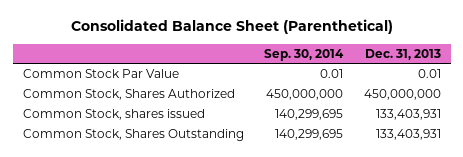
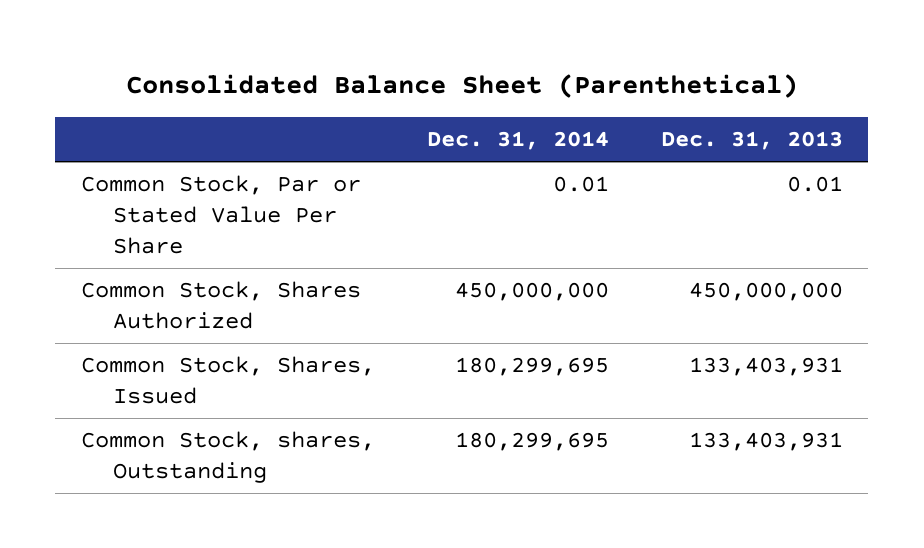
[264,48,345,61] Sep. 30, 2014 -> none
none -> [426,131,609,151] Dec. 31, 2014
[22,69,179,79] Common Stock Par Value -> [81,175,362,255] Common Stock, Par or Stated Value Per Share
[22,109,205,121] Common Stock, shares issued -> [81,356,376,405] Common Stock, Shares, Issued
[22,129,244,142] Common Stock, Shares Outstanding -> [81,431,376,484] Common Stock, shares, Outstanding

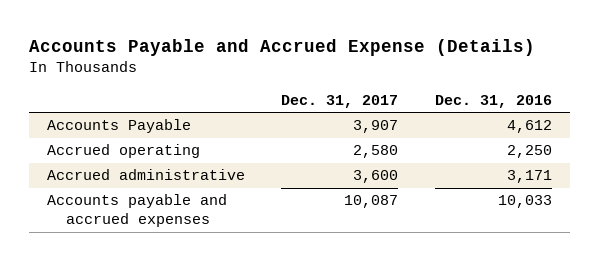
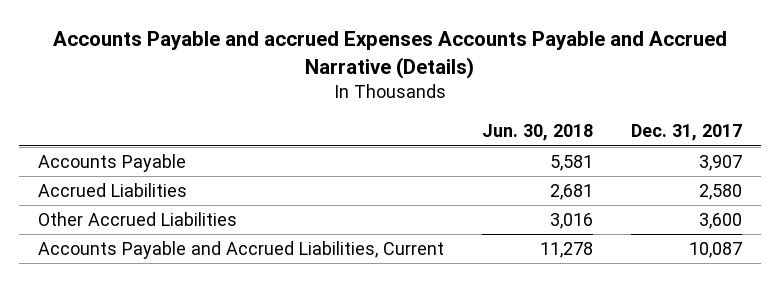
[28,39,535,57] Accounts Payable and Accrued Expense (Details) -> [52,31,727,80] Accounts Payable and accrued Expenses Accounts Payable and Accrued Narrative (Details)
[434,94,552,108] Dec. 31, 2016 -> none
none -> [481,124,593,142] Jun. 30, 2018
[47,144,201,159] Accrued operating -> [37,183,187,198] Accrued Liabilities
[47,169,246,181] Accrued administrative -> [37,212,237,227] Other Accrued Liabilities
[47,194,228,227] Accounts payable and accrued expenses -> [37,241,444,260] Accounts Payable and Accrued Liabilities, Current

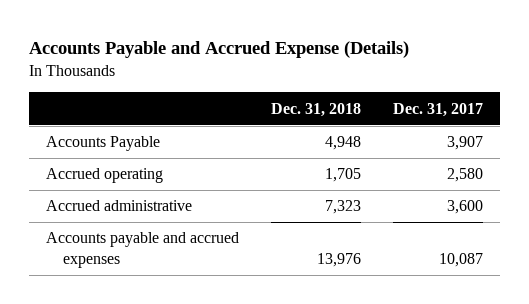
[52,31,727,80] Accounts Payable and accrued Expenses Accounts Payable and Accrued Narrative (Details) -> [29,41,410,59] Accounts Payable and Accrued Expense (Details)
[481,124,593,142] Jun. 30, 2018 -> none
none -> [270,102,361,117] Dec. 31, 2018
[37,183,187,198] Accrued Liabilities -> [45,168,163,184] Accrued operating
[37,212,237,227] Other Accrued Liabilities -> [45,200,192,212] Accrued administrative
[37,241,444,260] Accounts Payable and Accrued Liabilities, Current -> [45,232,239,269] Accounts payable and accrued expenses

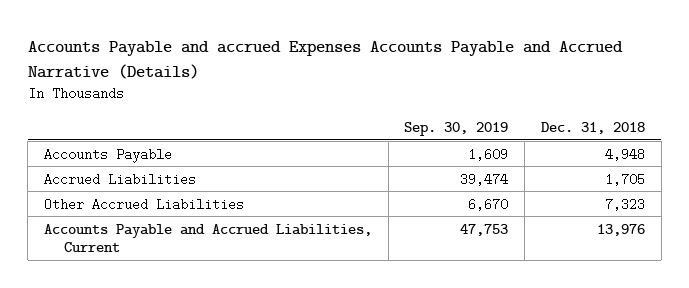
[29,41,410,59] Accounts Payable and Accrued Expense (Details) -> [27,41,623,80] Accounts Payable and accrued Expenses Accounts Payable and Accrued Narrative (Details)
[393,102,484,117] Dec. 31, 2017 -> none
none -> [404,121,509,136] Sep. 30, 2019
[45,168,163,184] Accrued operating -> [43,172,196,186] Accrued Liabilities
[45,200,192,212] Accrued administrative -> [43,197,244,211] Other Accrued Liabilities
[45,232,239,269] Accounts payable and accrued expenses -> [43,223,372,253] Accounts Payable and Accrued Liabilities, Current

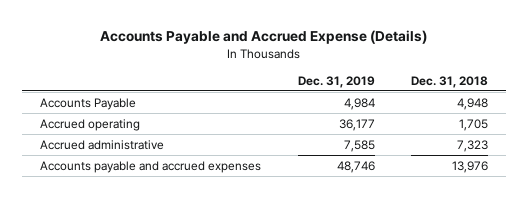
[27,41,623,80] Accounts Payable and accrued Expenses Accounts Payable and Accrued Narrative (Details) -> [100,30,428,45] Accounts Payable and Accrued Expense (Details)
[404,121,509,136] Sep. 30, 2019 -> none
none -> [297,75,375,88] Dec. 31, 2019
[43,172,196,186] Accrued Liabilities -> [40,118,141,131] Accrued operating
[43,197,244,211] Other Accrued Liabilities -> [40,139,165,150] Accrued administrative
[43,223,372,253] Accounts Payable and Accrued Liabilities, Current -> [40,160,262,173] Accounts payable and accrued expenses

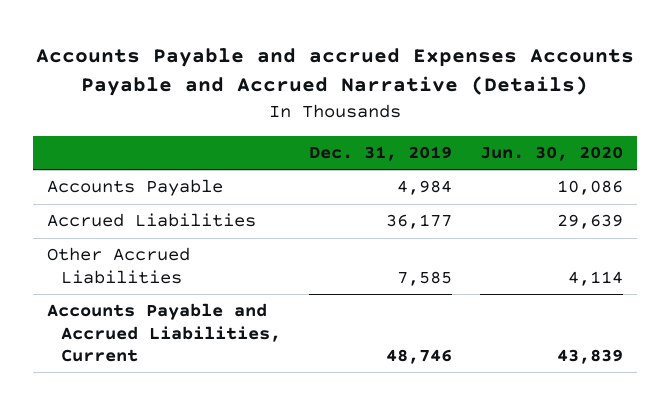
[100,30,428,45] Accounts Payable and Accrued Expense (Details) -> [36,48,635,97] Accounts Payable and accrued Expenses Accounts Payable and Accrued Narrative (Details)
[410,75,488,88] Dec. 31, 2018 -> none
none -> [479,145,623,161] Jun. 30, 2020
[40,118,141,131] Accrued operating -> [47,213,257,228] Accrued Liabilities
[40,139,165,150] Accrued administrative -> [47,247,191,284] Other Accrued Liabilities
[40,160,262,173] Accounts payable and accrued expenses -> [47,303,281,362] Accounts Payable and Accrued Liabilities, Current

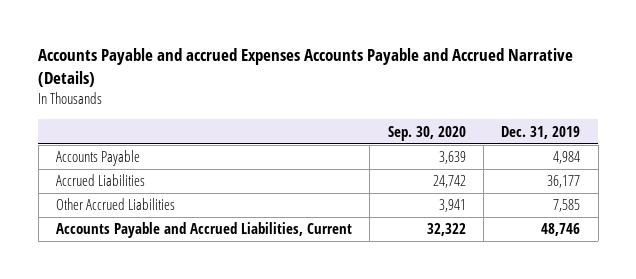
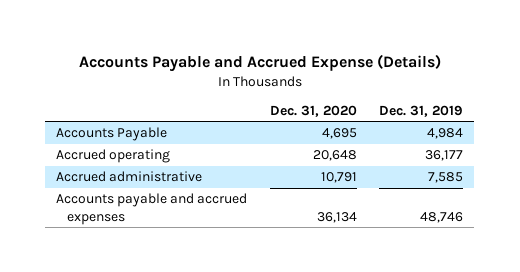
[38,48,574,88] Accounts Payable and accrued Expenses Accounts Payable and Accrued Narrative (Details) -> [78,53,441,72] Accounts Payable and Accrued Expense (Details)
[387,125,466,141] Sep. 30, 2020 -> none
none -> [269,104,357,117] Dec. 31, 2020
[56,174,146,187] Accrued Liabilities -> [56,149,171,164] Accrued operating
[56,198,176,211] Other Accrued Liabilities -> [56,171,203,183] Accrued administrative
[56,222,353,239] Accounts Payable and Accrued Liabilities, Current -> [56,193,248,225] Accounts payable and accrued expenses

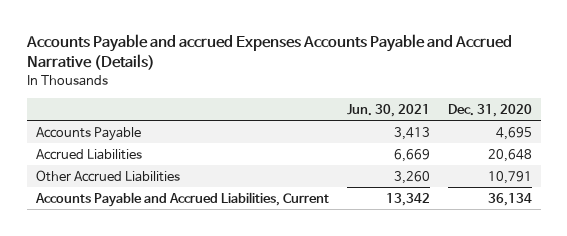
[78,53,441,72] Accounts Payable and Accrued Expense (Details) -> [25,34,512,71] Accounts Payable and accrued Expenses Accounts Payable and Accrued Narrative (Details)
[379,104,464,117] Dec. 31, 2019 -> none
none -> [346,103,430,117] Jun. 30, 2021
[56,149,171,164] Accrued operating -> [35,148,142,160] Accrued Liabilities
[56,171,203,183] Accrued administrative -> [35,169,180,182] Other Accrued Liabilities
[56,193,248,225] Accounts payable and accrued expenses -> [34,191,329,207] Accounts Payable and Accrued Liabilities, Current

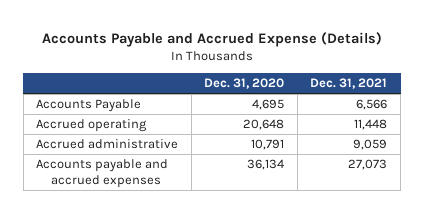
[25,34,512,71] Accounts Payable and accrued Expenses Accounts Payable and Accrued Narrative (Details) -> [41,31,382,47] Accounts Payable and Accrued Expense (Details)
[346,103,430,117] Jun. 30, 2021 -> none
none -> [310,78,388,90] Dec. 31, 2021
[35,148,142,160] Accrued Liabilities -> [36,119,148,133] Accrued operating
[35,169,180,182] Other Accrued Liabilities -> [36,139,179,150] Accrued administrative
[34,191,329,207] Accounts Payable and Accrued Liabilities, Current -> [36,159,169,189] Accounts payable and accrued expenses

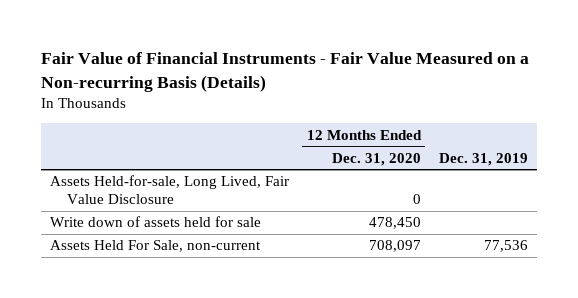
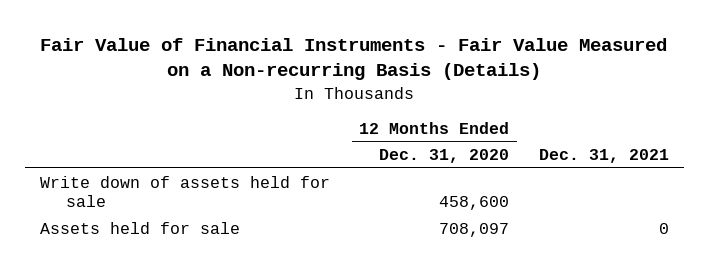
[439,152,529,166] Dec. 31, 2019 -> none
none -> [538,149,669,164] Dec. 31, 2021
[49,175,289,205] Assets Held-for-sale, Long Lived, Fair Value Disclosure -> none
[368,217,421,230] 478,450 -> [439,196,510,211] 458,600
[49,240,261,253] Assets Held For Sale, non-current -> [39,221,240,234] Assets held for sale

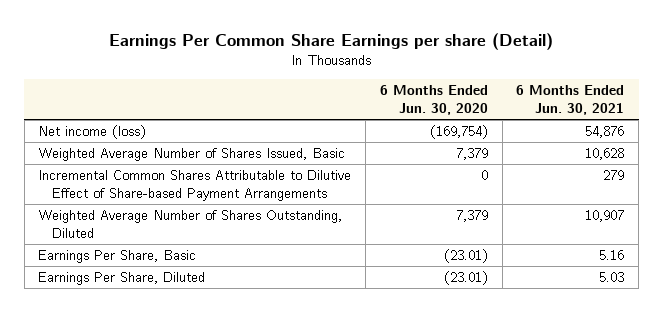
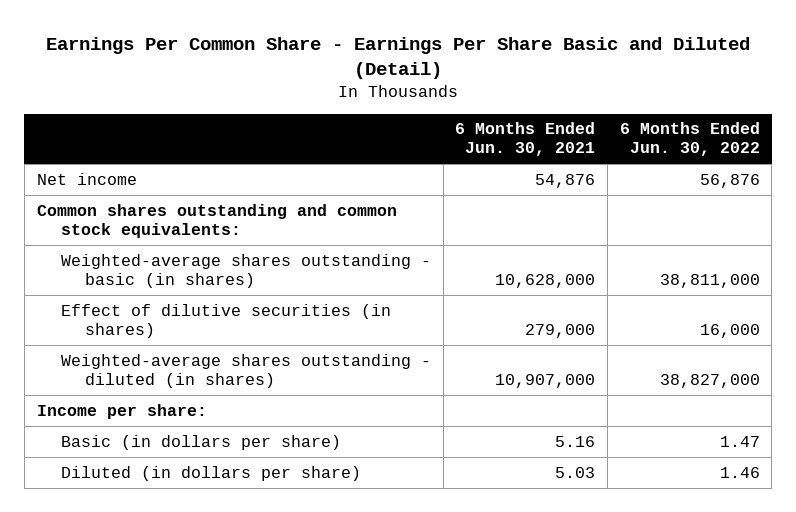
[109,33,554,51] Earnings Per Common Share Earnings per share (Detail) -> [46,36,751,80] Earnings Per Common Share - Earnings Per Share Basic and Diluted (Detail)
[379,85,488,116] 6 Months Ended Jun. 30, 2020 -> none
none -> [619,122,760,157] 6 Months Ended Jun. 30, 2022
[38,124,147,139] Net income (loss) -> [36,172,137,185] Net income
none -> [36,203,397,238] Common shares outstanding and common stock equivalents:
[38,147,346,161] Weighted Average Number of Shares Issued, Basic -> [60,253,431,288] Weighted-average shares outstanding - basic (in shares)
[585,147,625,160] 10,628 -> [495,273,596,288] 10,628,000
[38,169,352,201] Incremental Common Shares Attributable to Dilutive Effect of Share-based Payment Arrangements -> [60,303,391,338] Effect of dilutive securities (in shares)
[603,169,625,180] 279 -> [525,323,596,338] 279,000
[38,209,343,238] Weighted Average Number of Shares Outstanding, Diluted -> [60,353,431,388] Weighted-average shares outstanding - diluted (in shares)
[585,209,625,222] 10,907 -> [495,373,596,388] 10,907,000
none -> [36,403,207,419] Income per share:
[38,249,197,263] Earnings Per Share, Basic -> [60,434,341,450] Basic (in dollars per share)
[38,271,206,285] Earnings Per Share, Diluted -> [60,465,361,481] Diluted (in dollars per share)

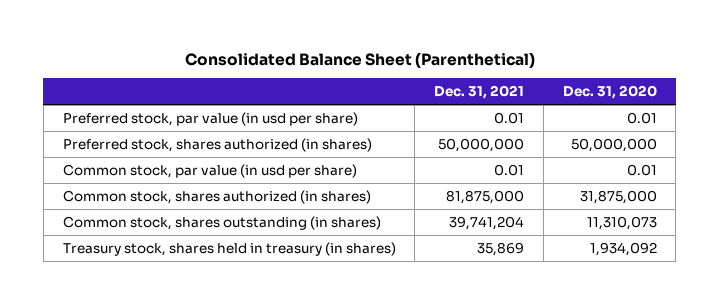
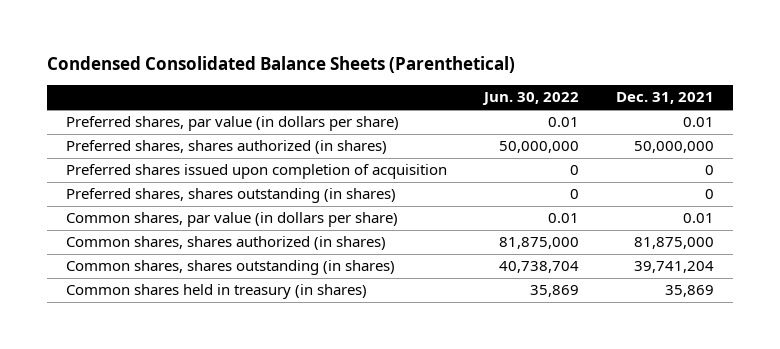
[184,51,535,68] Consolidated Balance Sheet (Parenthetical) -> [47,56,516,74] Condensed Consolidated Balance Sheets (Parenthetical)
[562,85,657,100] Dec. 31, 2020 -> none
none -> [482,92,580,106] Jun. 30, 2022
[62,112,358,127] Preferred stock, par value (in usd per share) -> [65,116,399,132] Preferred shares, par value (in dollars per share)
[62,138,372,153] Preferred stock, shares authorized (in shares) -> [65,140,387,155] Preferred shares, shares authorized (in shares)
none -> [65,164,447,180] Preferred shares issued upon completion of acquisition
none -> [65,188,396,204] Preferred shares, shares outstanding (in shares)
[62,164,357,179] Common stock, par value (in usd per share) -> [65,212,398,228] Common shares, par value (in dollars per share)
[62,190,371,205] Common stock, shares authorized (in shares) -> [65,236,386,251] Common shares, shares authorized (in shares)
[62,216,381,231] Common stock, shares outstanding (in shares) -> [65,260,395,276] Common shares, shares outstanding (in shares)
[62,242,396,257] Treasury stock, shares held in treasury (in shares) -> [65,284,367,300] Common shares held in treasury (in shares)

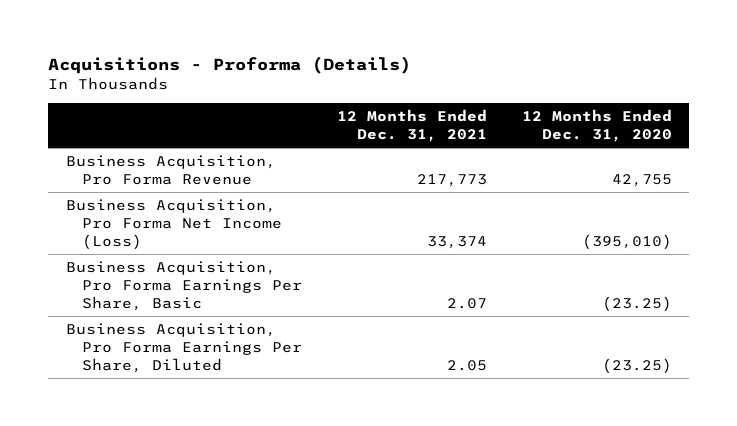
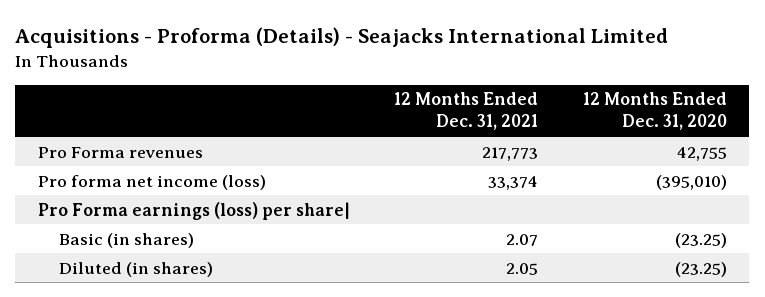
[48,55,412,74] Acquisitions - Proforma (Details) -> [15,26,669,48] Acquisitions - Proforma (Details) - Seajacks International Limited
[65,155,276,185] Business Acquisition, Pro Forma Revenue -> [37,146,203,158] Pro Forma revenues
[65,199,283,250] Business Acquisition, Pro Forma Net Income (Loss) -> [37,174,266,190] Pro forma net income (loss)
none -> [37,201,350,220] Pro Forma earnings (loss) per share|
[65,261,303,311] Business Acquisition, Pro Forma Earnings Per Share, Basic -> [58,232,194,248] Basic (in shares)
[65,323,303,373] Business Acquisition, Pro Forma Earnings Per Share, Diluted -> [58,261,213,277] Diluted (in shares)

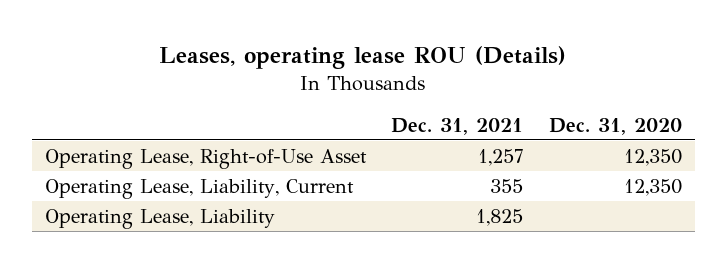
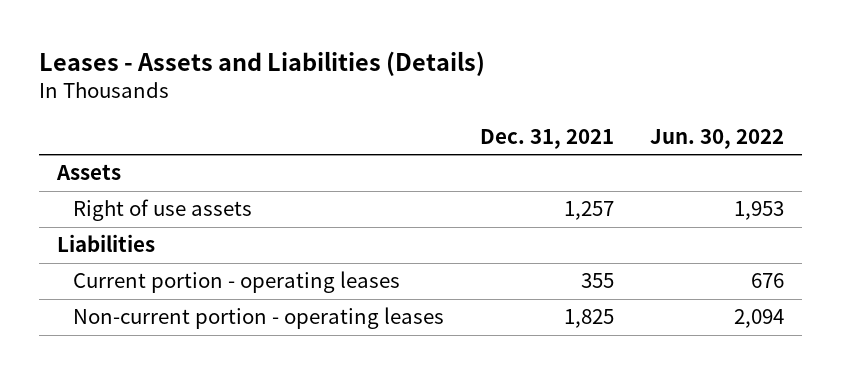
[159,46,567,70] Leases, operating lease ROU (Details) -> [39,50,486,76] Leases - Assets and Liabilities (Details)
[549,118,683,136] Dec. 31, 2020 -> none
none -> [649,128,784,149] Jun. 30, 2022
none -> [55,164,121,181] Assets
[44,148,367,169] Operating Lease, Right-of-Use Asset -> [73,199,253,222] Right of use assets
none -> [56,234,155,253] Liabilities
[44,178,354,199] Operating Lease, Liability, Current -> [73,271,401,294] Current portion - operating leases
[44,208,275,229] Operating Lease, Liability -> [73,307,445,330] Non-current portion - operating leases

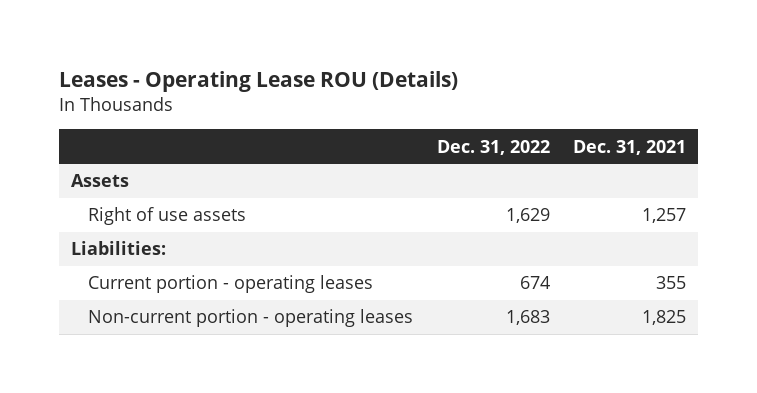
[39,50,486,76] Leases - Assets and Liabilities (Details) -> [59,71,459,93] Leases - Operating Lease ROU (Details)
[649,128,784,149] Jun. 30, 2022 -> none
none -> [436,139,550,155] Dec. 31, 2022
[56,234,155,253] Liabilities -> [70,241,166,256] Liabilities:

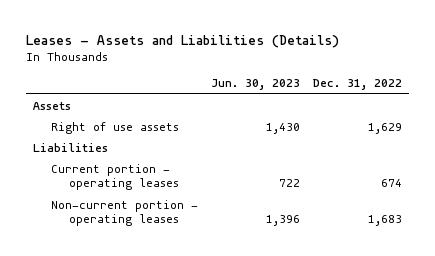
[59,71,459,93] Leases - Operating Lease ROU (Details) -> [26,34,340,48] Leases - Assets and Liabilities (Details)
[572,139,686,155] Dec. 31, 2021 -> none
none -> [211,79,301,91] Jun. 30, 2023
[70,241,166,256] Liabilities: -> [32,142,108,152] Liabilities

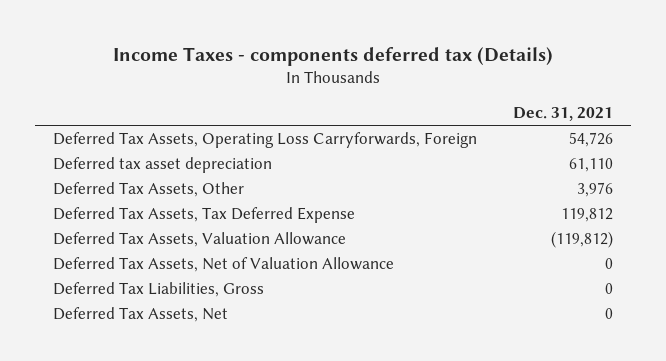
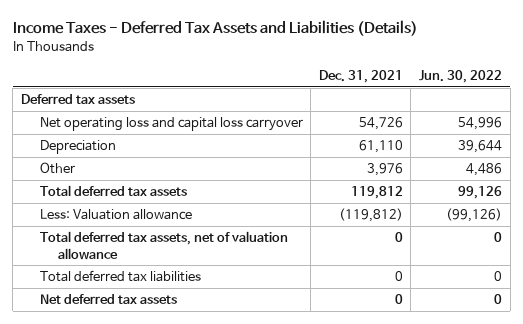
[113,46,554,66] Income Taxes - components deferred tax (Details) -> [12,20,418,37] Income Taxes - Deferred Tax Assets and Liabilities (Details)
none -> [419,70,503,84] Jun. 30, 2022
none -> [20,94,135,105] Deferred tax assets
[52,132,477,149] Deferred Tax Assets, Operating Loss Carryforwards, Foreign -> [39,117,303,132] Net operating loss and capital loss carryover
[52,157,272,174] Deferred tax asset depreciation -> [39,140,116,155] Depreciation
[52,182,244,198] Deferred Tax Assets, Other -> [39,162,75,175] Other
[52,207,355,224] Deferred Tax Assets, Tax Deferred Expense -> [39,185,187,197] Total deferred tax assets
[52,232,346,248] Deferred Tax Assets, Valuation Allowance -> [39,209,192,221] Less: Valuation allowance
[52,257,394,273] Deferred Tax Assets, Net of Valuation Allowance -> [39,231,288,260] Total deferred tax assets, net of valuation allowance
[52,282,264,298] Deferred Tax Liabilities, Gross -> [39,270,201,283] Total deferred tax liabilities
[52,307,228,323] Deferred Tax Assets, Net -> [39,294,177,305] Net deferred tax assets

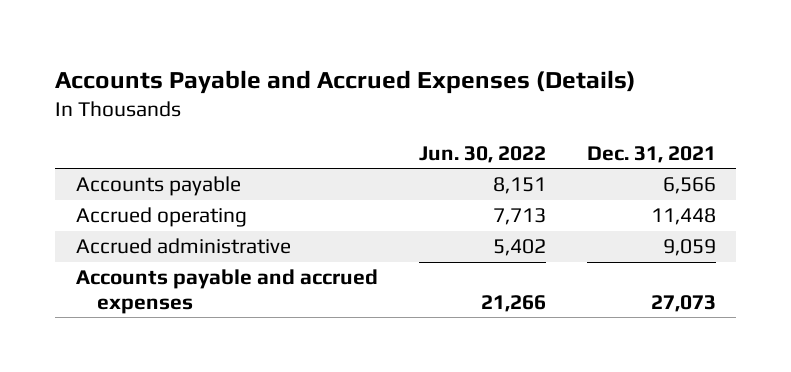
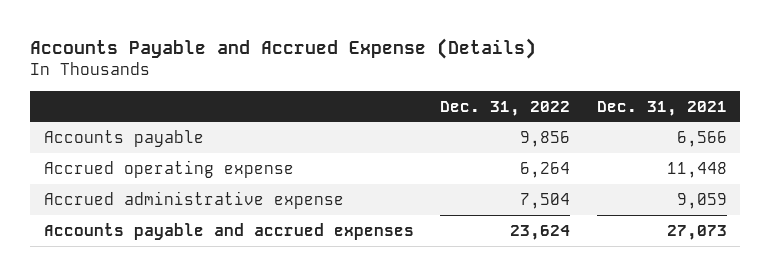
[55,69,637,94] Accounts Payable and Accrued Expenses (Details) -> [30,38,537,60] Accounts Payable and Accrued Expense (Details)
[418,145,546,163] Jun. 30, 2022 -> none
none -> [440,100,571,116] Dec. 31, 2022
[75,207,247,228] Accrued operating -> [43,159,294,178] Accrued operating expense
[75,238,291,255] Accrued administrative -> [43,190,344,209] Accrued administrative expense

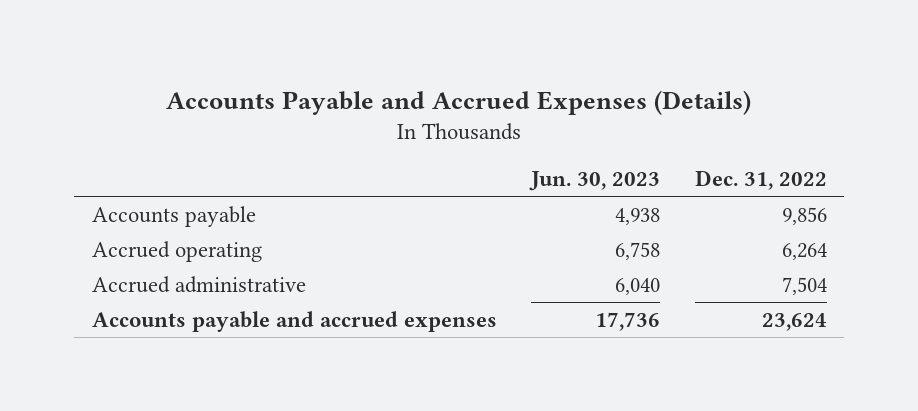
[30,38,537,60] Accounts Payable and Accrued Expense (Details) -> [166,90,752,116] Accounts Payable and Accrued Expenses (Details)
[596,100,727,116] Dec. 31, 2021 -> none
none -> [529,171,661,192] Jun. 30, 2023
[43,159,294,178] Accrued operating expense -> [91,240,262,262] Accrued operating
[43,190,344,209] Accrued administrative expense -> [91,275,306,293] Accrued administrative

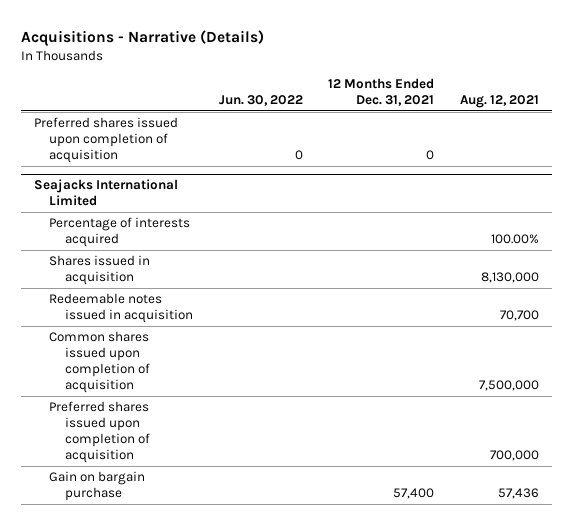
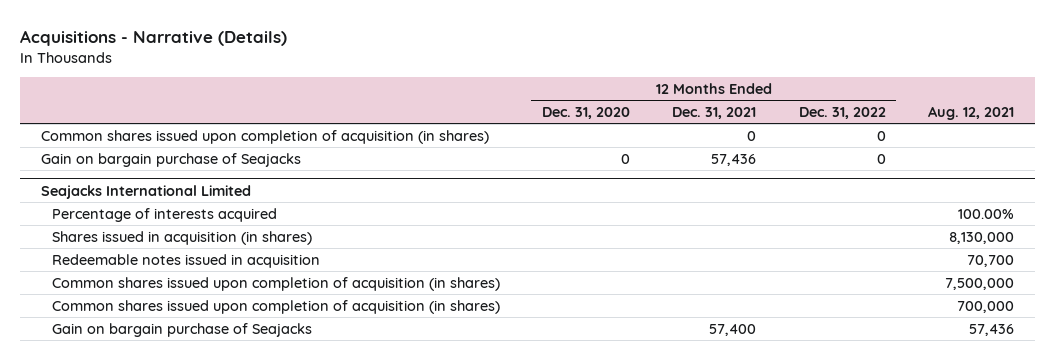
[218,95,303,107] Jun. 30, 2022 -> none
none -> [542,106,631,119] Dec. 31, 2020
none -> [798,106,886,119] Dec. 31, 2022
[33,116,178,164] Preferred shares issued upon completion of acquisition -> [41,129,490,144] Common shares issued upon completion of acquisition (in shares)
none -> [41,152,302,167] Gain on bargain purchase of Seajacks
[49,254,151,286] Shares issued in acquisition -> [51,230,312,245] Shares issued in acquisition (in shares)
[49,330,150,394] Common shares issued upon completion of acquisition -> [51,276,500,291] Common shares issued upon completion of acquisition (in shares)
[49,400,150,464] Preferred shares issued upon completion of acquisition -> [51,299,500,314] Common shares issued upon completion of acquisition (in shares)
[49,470,146,502] Gain on bargain purchase -> [51,322,312,337] Gain on bargain purchase of Seajacks

